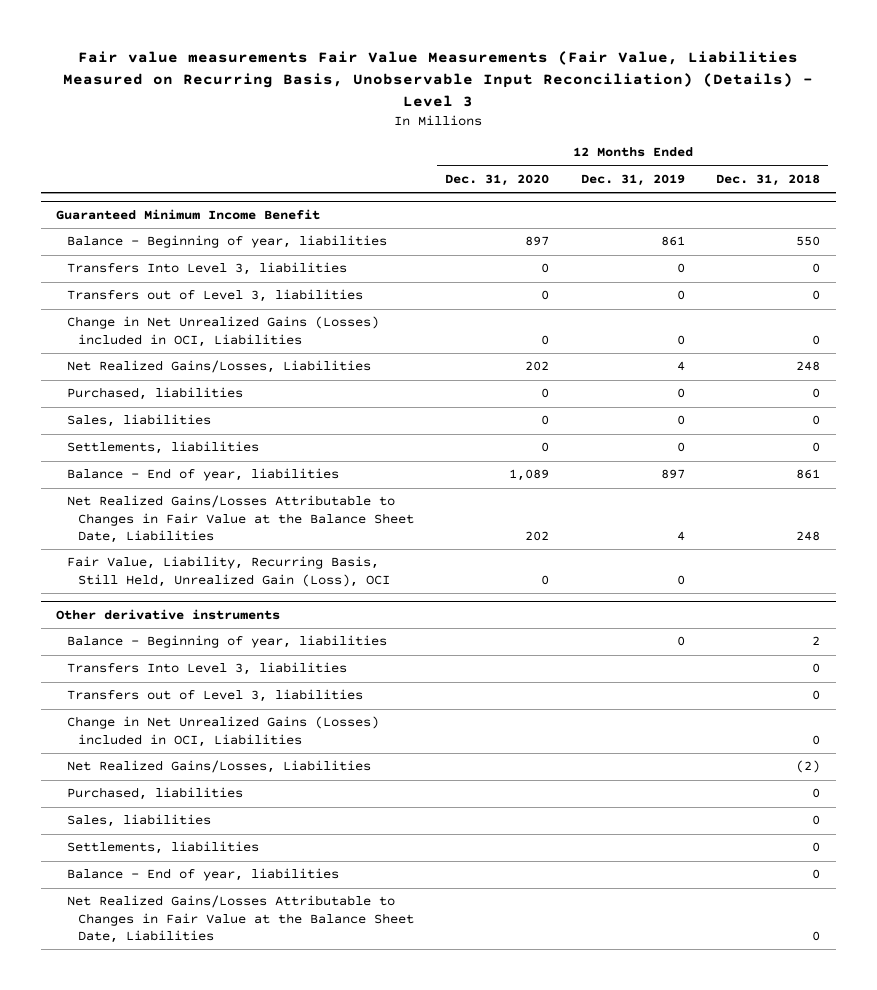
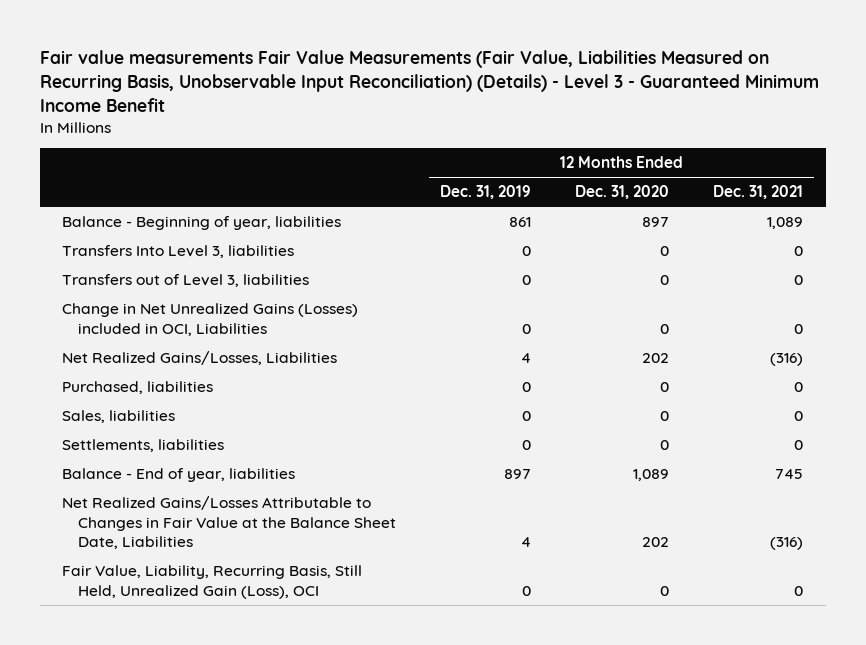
[63,51,814,107] Fair value measurements Fair Value Measurements (Fair Value, Liabilities Measured on Recurring Basis, Unobservable Input Reconciliation) (Details) - Level 3 -> [40,50,820,112] Fair value measurements Fair Value Measurements (Fair Value, Liabilities Measured on Recurring Basis, Unobservable Input Reconciliation) (Details) - Level 3 - Guaranteed Minimum Income Benefit
[716,173,821,186] Dec. 31, 2018 -> none
none -> [713,185,804,200] Dec. 31, 2021
[56,209,321,221] Guaranteed Minimum Income Benefit -> none
[56,609,281,621] Other derivative instruments -> none
[67,635,388,649] Balance - Beginning of year, liabilities -> none
[67,662,348,676] Transfers Into Level 3, liabilities -> none
[67,689,364,703] Transfers out of Level 3, liabilities -> none
[67,716,380,747] Change in Net Unrealized Gains (Losses) included in OCI, Liabilities -> none
[67,760,372,774] Net Realized Gains/Losses, Liabilities -> none
[67,787,244,801] Purchased, liabilities -> none
[67,814,212,828] Sales, liabilities -> none
[67,841,260,855] Settlements, liabilities -> none
[67,868,340,882] Balance - End of year, liabilities -> none
[67,895,414,944] Net Realized Gains/Losses Attributable to Changes in Fair Value at the Balance Sheet Date, Liabilities -> none

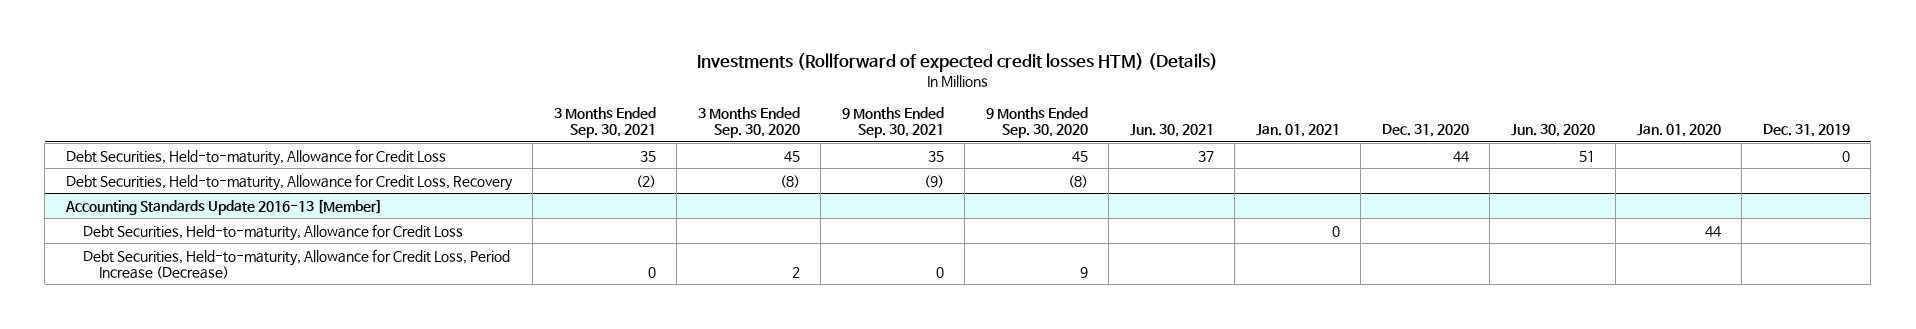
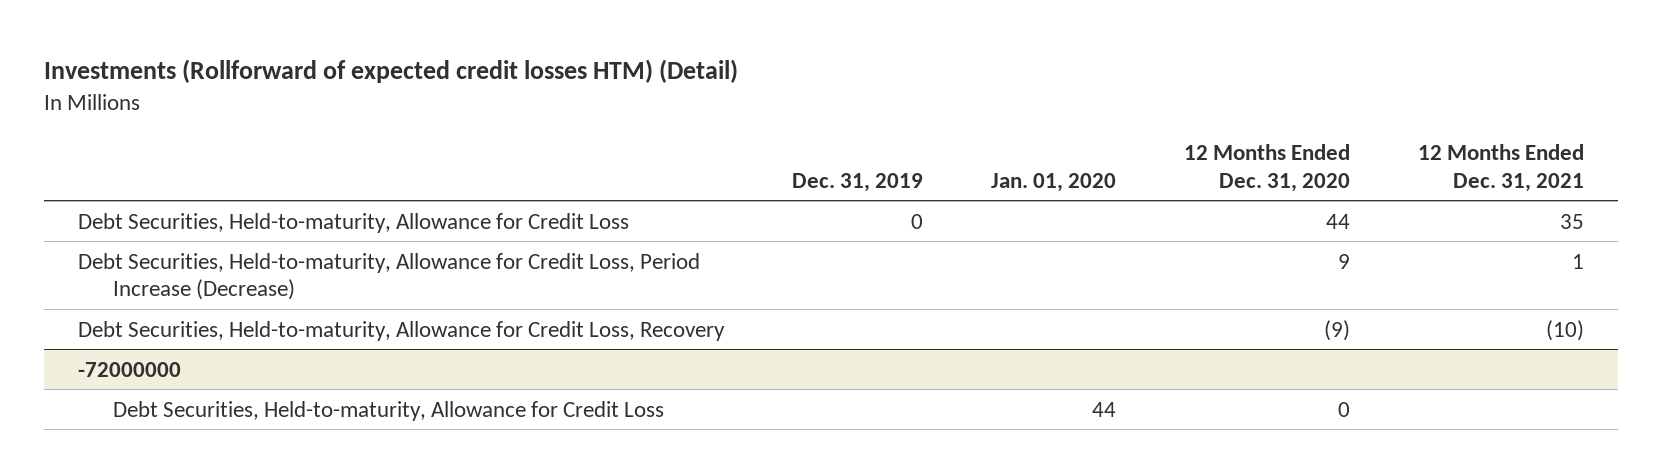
[696,52,1218,72] Investments (Rollforward of expected credit losses HTM) (Details) -> [44,59,739,84] Investments (Rollforward of expected credit losses HTM) (Detail)
[553,106,656,139] 3 Months Ended Sep. 30, 2021 -> none
[697,106,800,139] 3 Months Ended Sep. 30, 2020 -> none
[841,106,944,139] 9 Months Ended Sep. 30, 2021 -> none
[985,106,1088,139] 9 Months Ended Sep. 30, 2020 -> none
[1129,124,1214,138] Jun. 30, 2021 -> none
[1255,124,1340,138] Jan. 01, 2021 -> none
[1381,124,1469,138] Dec. 31, 2020 -> none
[1510,124,1595,138] Jun. 30, 2020 -> none
none -> [1184,144,1351,192] 12 Months Ended Dec. 31, 2020
none -> [1418,144,1585,192] 12 Months Ended Dec. 31, 2021
none -> [78,252,701,301] Debt Securities, Held-to-maturity, Allowance for Credit Loss, Period Increase (Decrease)
[64,198,382,215] Accounting Standards Update 2016-13 [Member] -> [78,361,182,377] -72000000
[82,248,510,279] Debt Securities, Held-to-maturity, Allowance for Credit Loss, Period Increase (Decrease) -> none

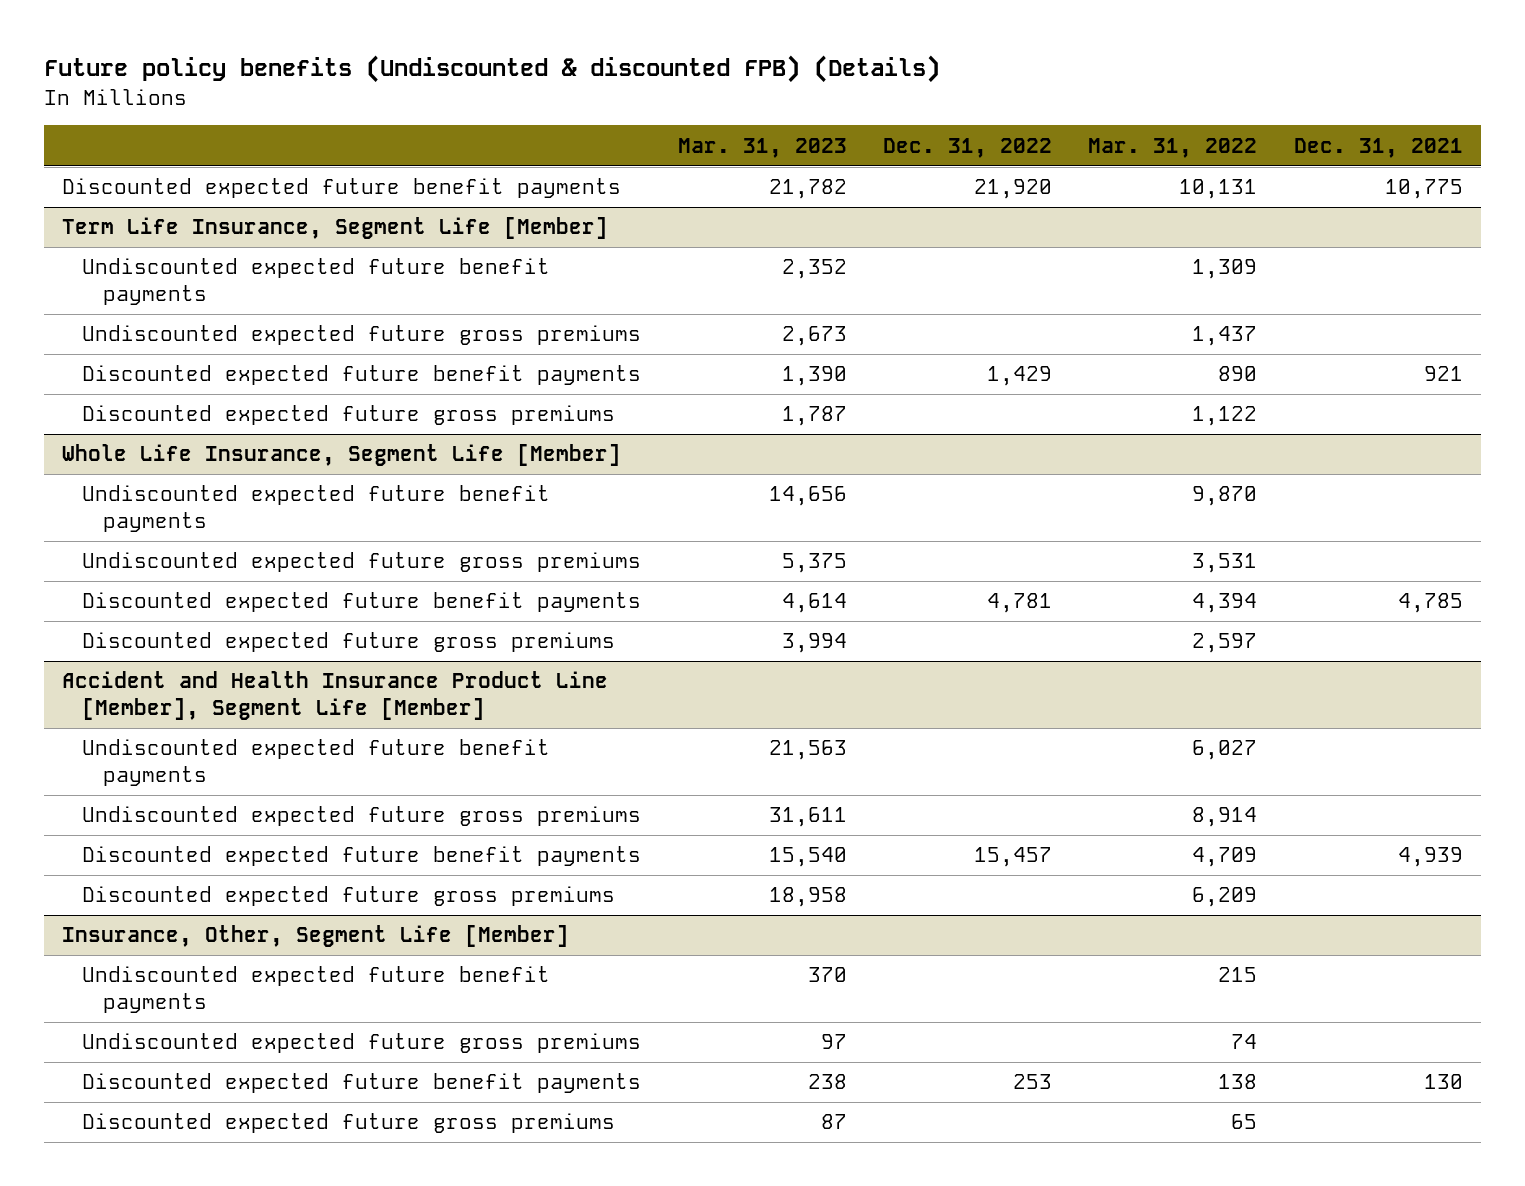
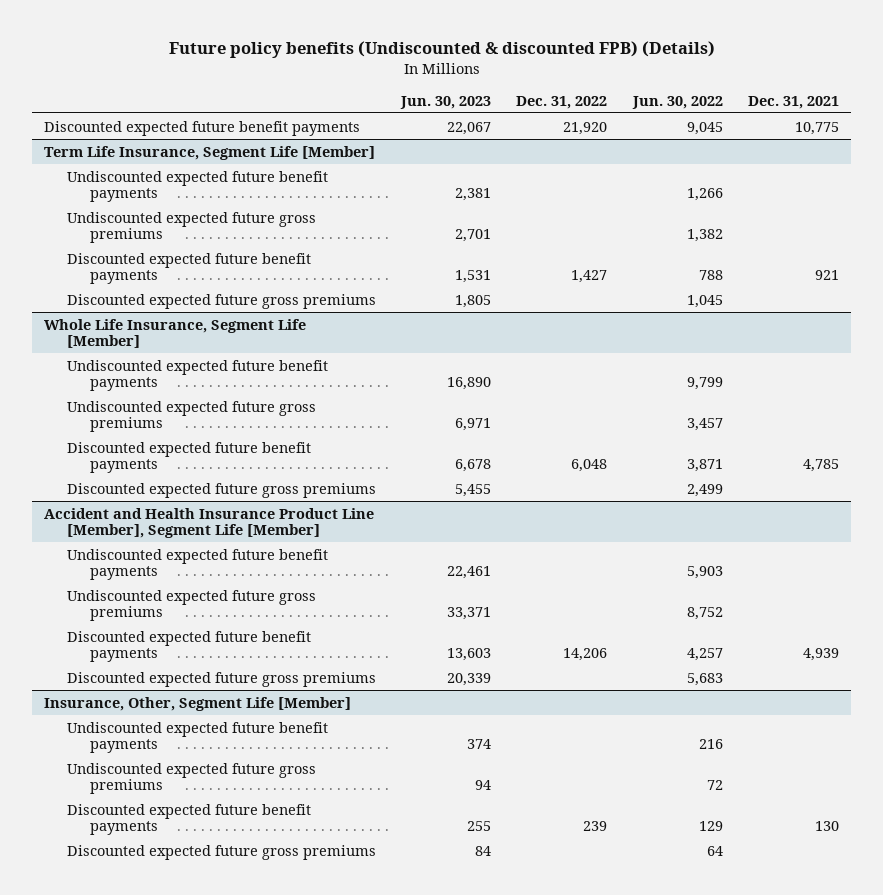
[677,137,847,158] Mar. 31, 2023 -> none
[1088,137,1258,158] Mar. 31, 2022 -> none
none -> [400,95,492,109] Jun. 30, 2023
none -> [631,95,723,109] Jun. 30, 2022
[987,366,1053,387] 1,429 -> [571,270,608,284] 1,427
[987,593,1053,614] 4,781 -> [571,459,608,473] 6,048
[974,847,1053,868] 15,457 -> [563,648,608,662] 14,206
[1013,1074,1053,1090] 253 -> [583,821,608,832] 239

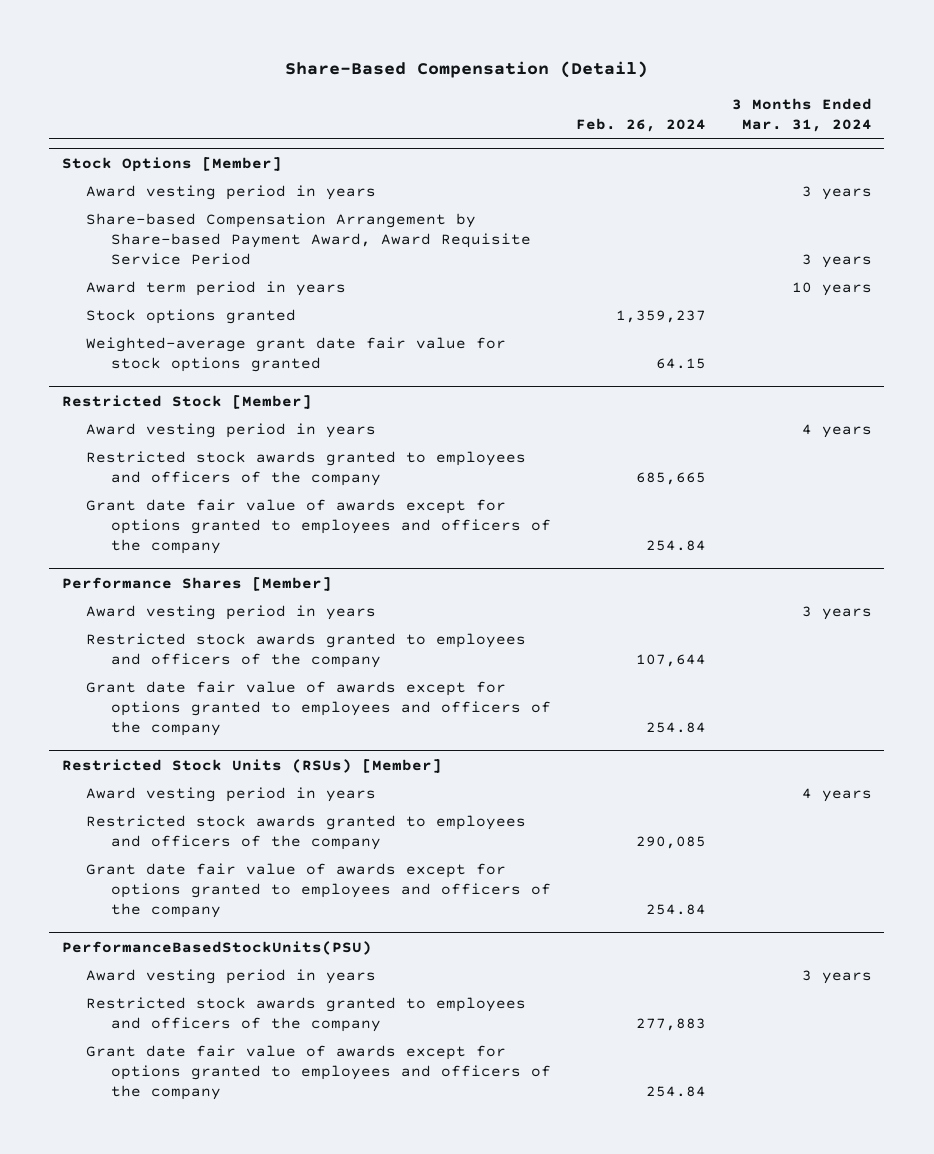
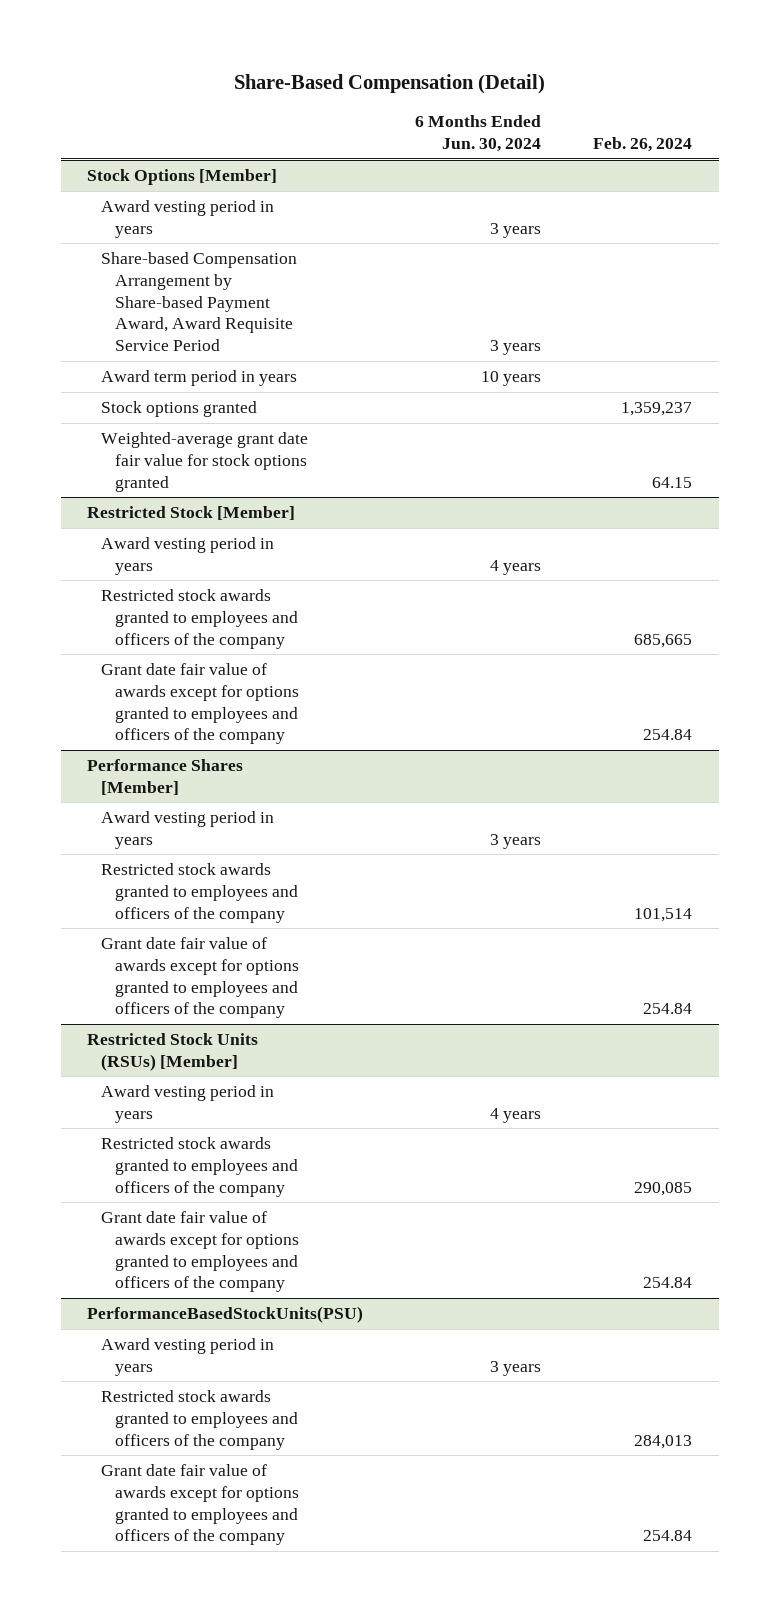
[731,97,872,132] 3 Months Ended Mar. 31, 2024 -> none
none -> [415,115,542,153] 6 Months Ended Jun. 30, 2024
[636,653,707,667] 107,644 -> [634,907,693,922] 101,514
[636,1017,707,1031] 277,883 -> [634,1434,693,1449] 284,013

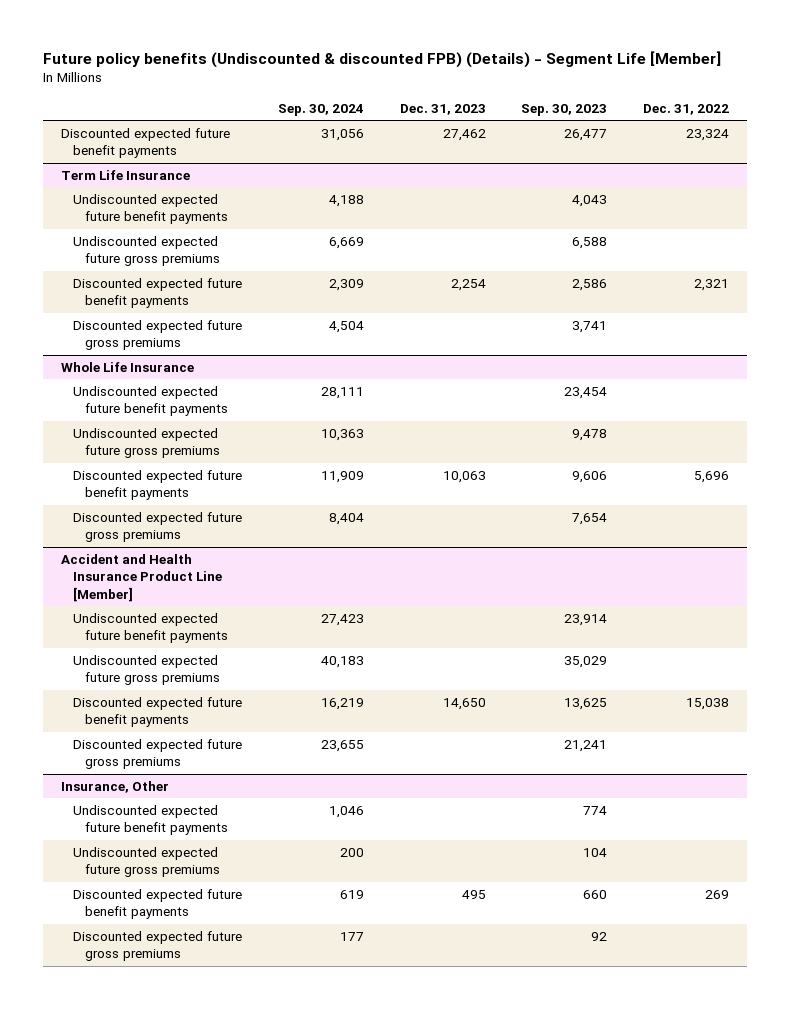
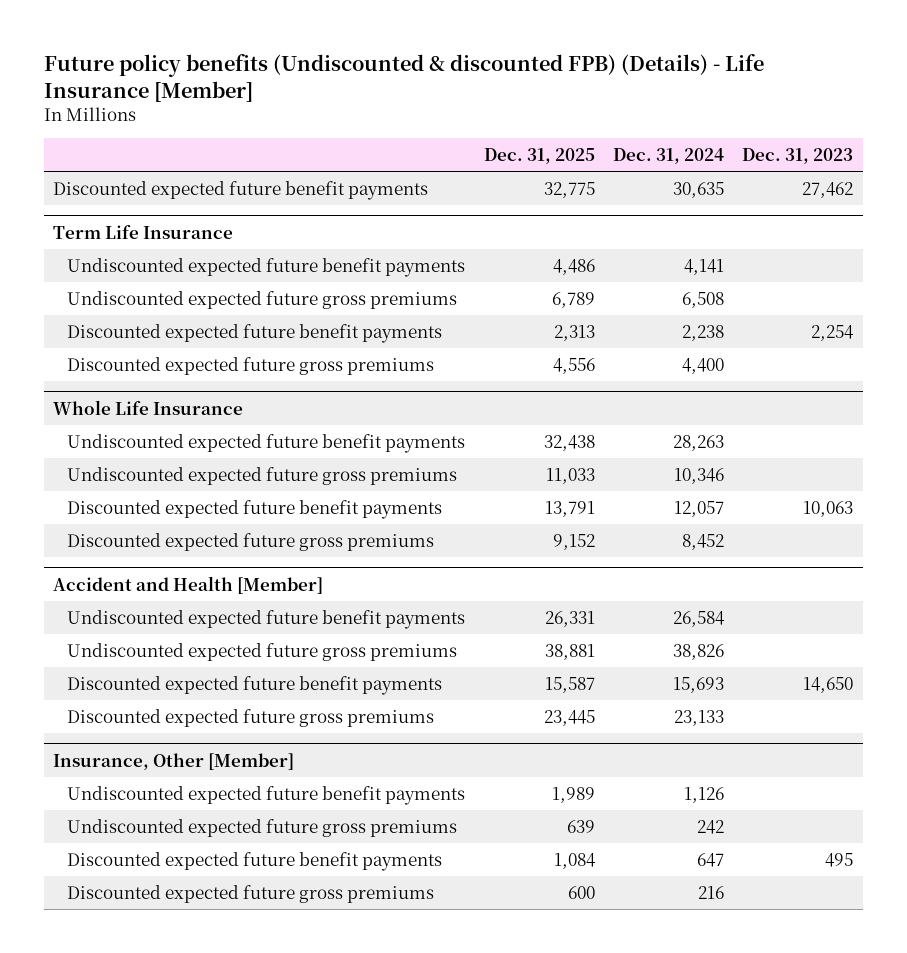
[42,50,721,68] Future policy benefits (Undiscounted & discounted FPB) (Details) - Segment Life [Member] -> [44,53,765,102] Future policy benefits (Undiscounted & discounted FPB) (Details) - Life Insurance [Member]
[277,103,364,116] Sep. 30, 2024 -> none
[521,103,608,116] Sep. 30, 2023 -> none
[643,103,730,115] Dec. 31, 2022 -> none
none -> [483,147,595,164] Dec. 31, 2025
none -> [612,147,724,164] Dec. 31, 2024
[60,553,222,602] Accident and Health Insurance Product Line [Member] -> [53,575,324,594] Accident and Health [Member]
[60,780,169,793] Insurance, Other -> [53,752,295,770] Insurance, Other [Member]

